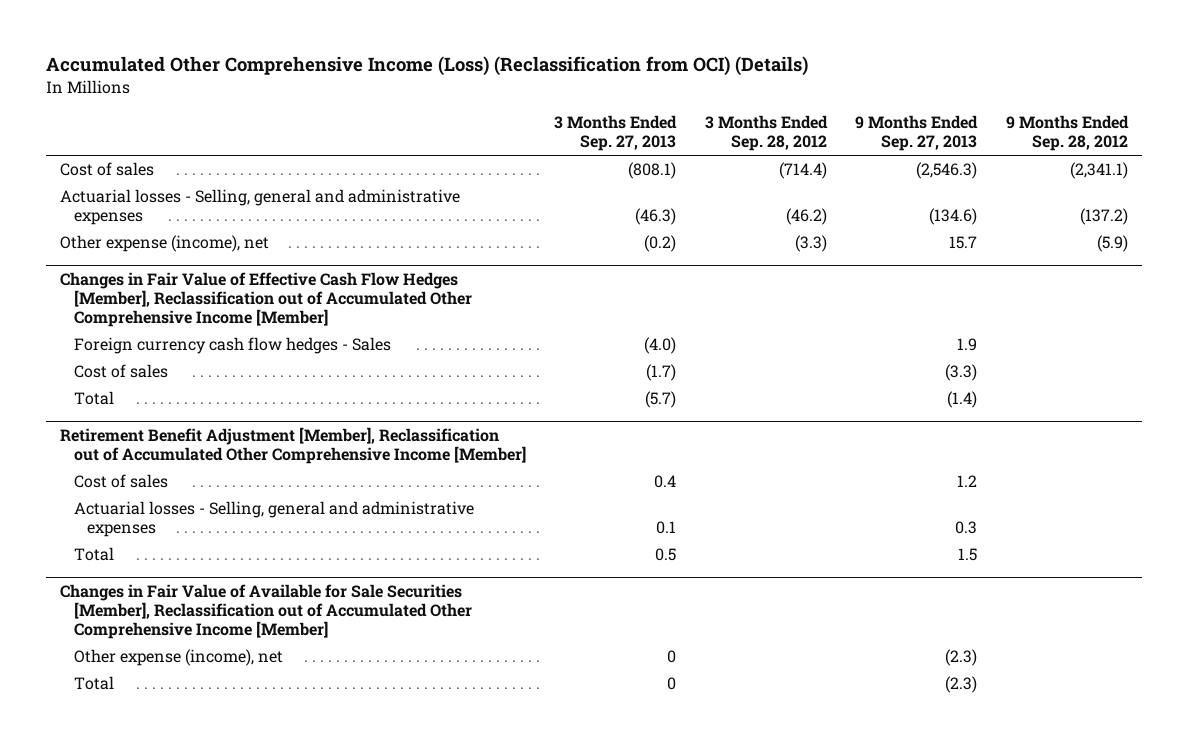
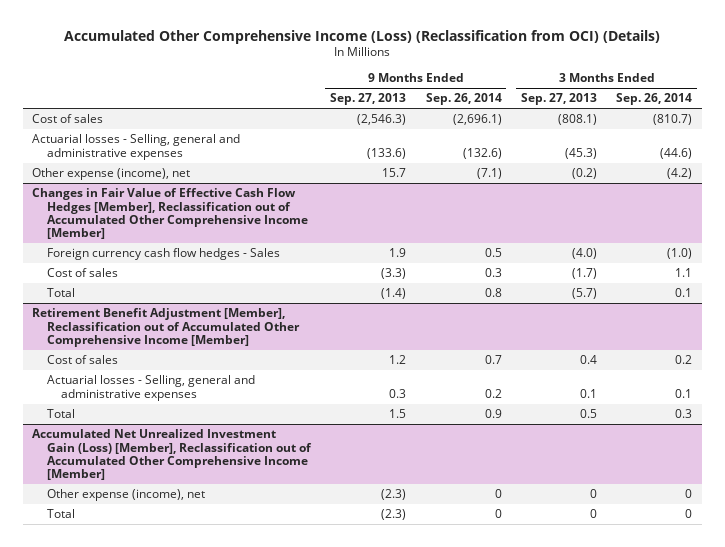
[704,115,828,152] 3 Months Ended Sep. 28, 2012 -> none
[1005,115,1129,152] 9 Months Ended Sep. 28, 2012 -> none
none -> [425,93,502,106] Sep. 26, 2014
none -> [616,93,693,106] Sep. 26, 2014
[635,208,677,226] (46.3) -> [564,147,597,159] (45.3)
[929,208,978,226] (134.6) -> [367,147,407,159] (133.6)
[60,583,472,640] Changes in Fair Value of Available for Sale Securities [Member], Reclassification out of Accumulated Other Comprehensive Income [Member] -> none
none -> [32,429,312,481] Accumulated Net Unrealized Investment Gain (Loss) [Member], Reclassification out of Accumulated Other Comprehensive Income [Member]

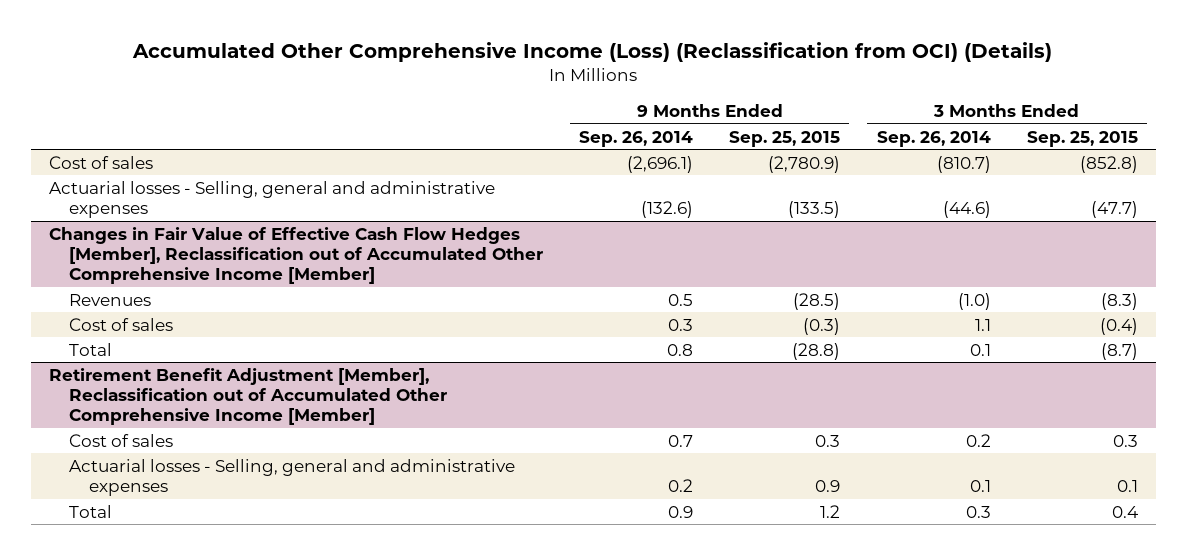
[330,93,407,106] Sep. 27, 2013 -> none
[520,93,597,106] Sep. 27, 2013 -> none
none -> [729,130,841,147] Sep. 25, 2015
none -> [1026,130,1138,147] Sep. 25, 2015
[32,168,191,181] Other expense (income), net -> none
[46,248,280,261] Foreign currency cash flow hedges - Sales -> [68,293,151,306] Revenues
[32,429,312,481] Accumulated Net Unrealized Investment Gain (Loss) [Member], Reclassification out of Accumulated Other Comprehensive Income [Member] -> none
[46,489,205,502] Other expense (income), net -> none
[46,509,75,519] Total -> none

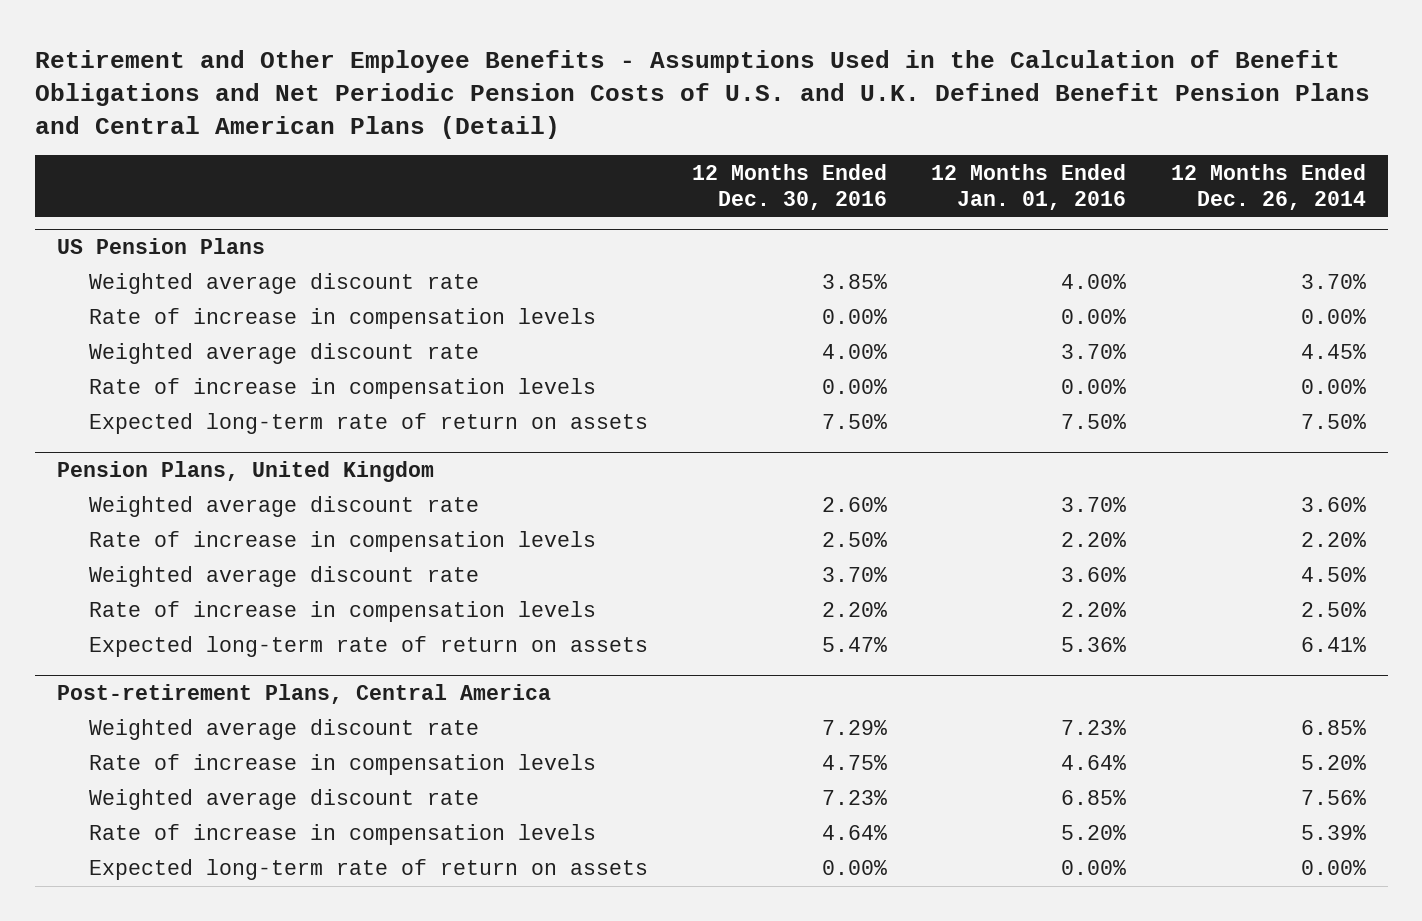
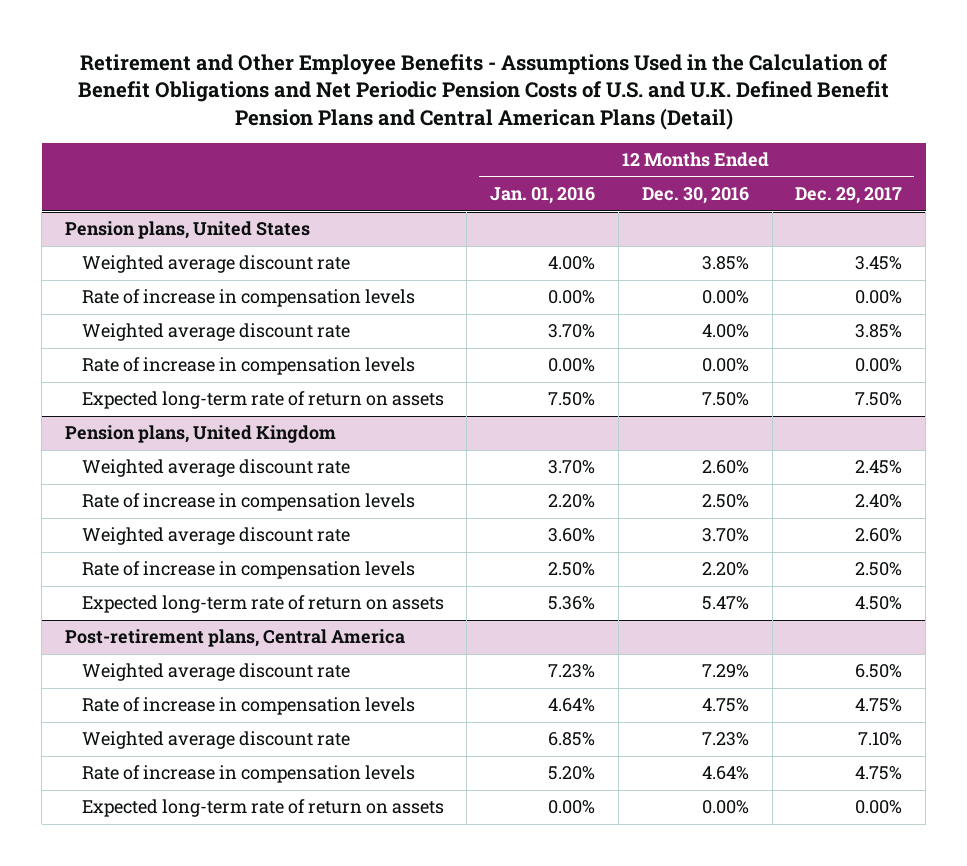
[1170,163,1366,210] 12 Months Ended Dec. 26, 2014 -> none
none -> [795,187,903,205] Dec. 29, 2017
[56,238,265,255] US Pension Plans -> none
none -> [65,221,311,240] Pension plans, United States
[56,461,434,483] Pension Plans, United Kingdom -> [65,425,337,444] Pension plans, United Kingdom
[1061,602,1127,618] 2.20% -> [548,562,596,577] 2.50%
[56,684,551,705] Post-retirement Plans, Central America -> [65,629,406,648] Post-retirement plans, Central America

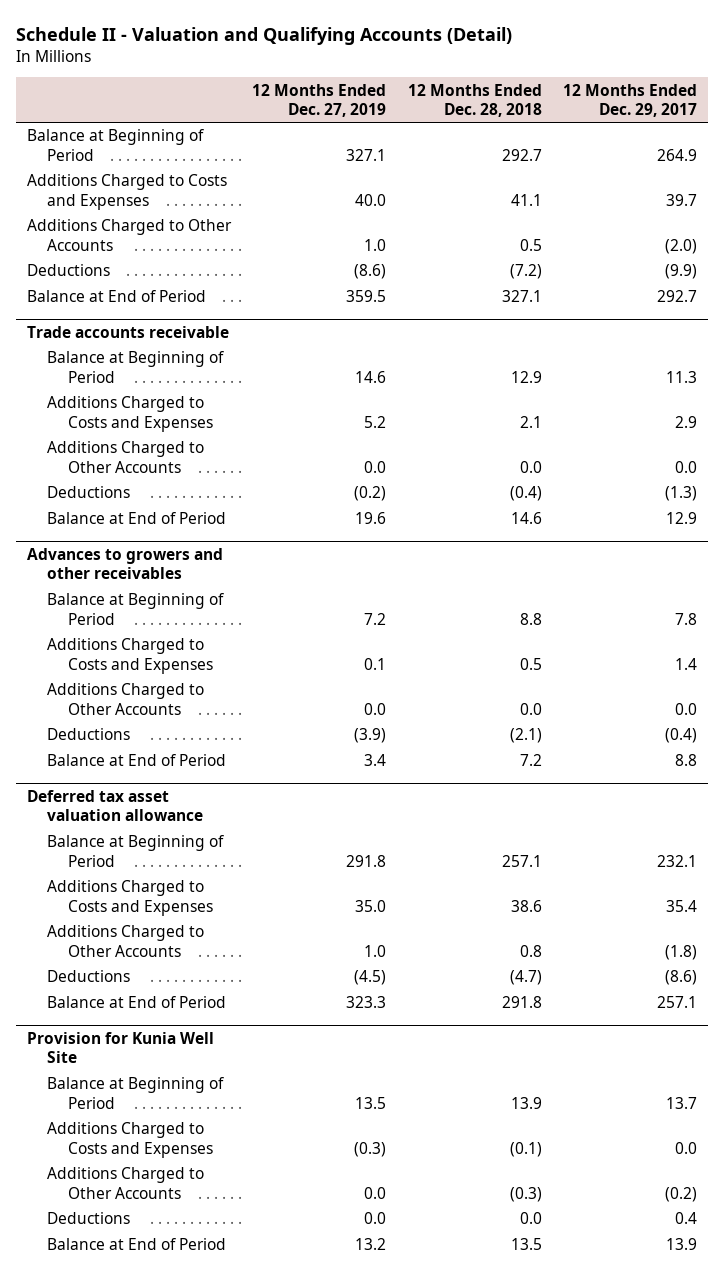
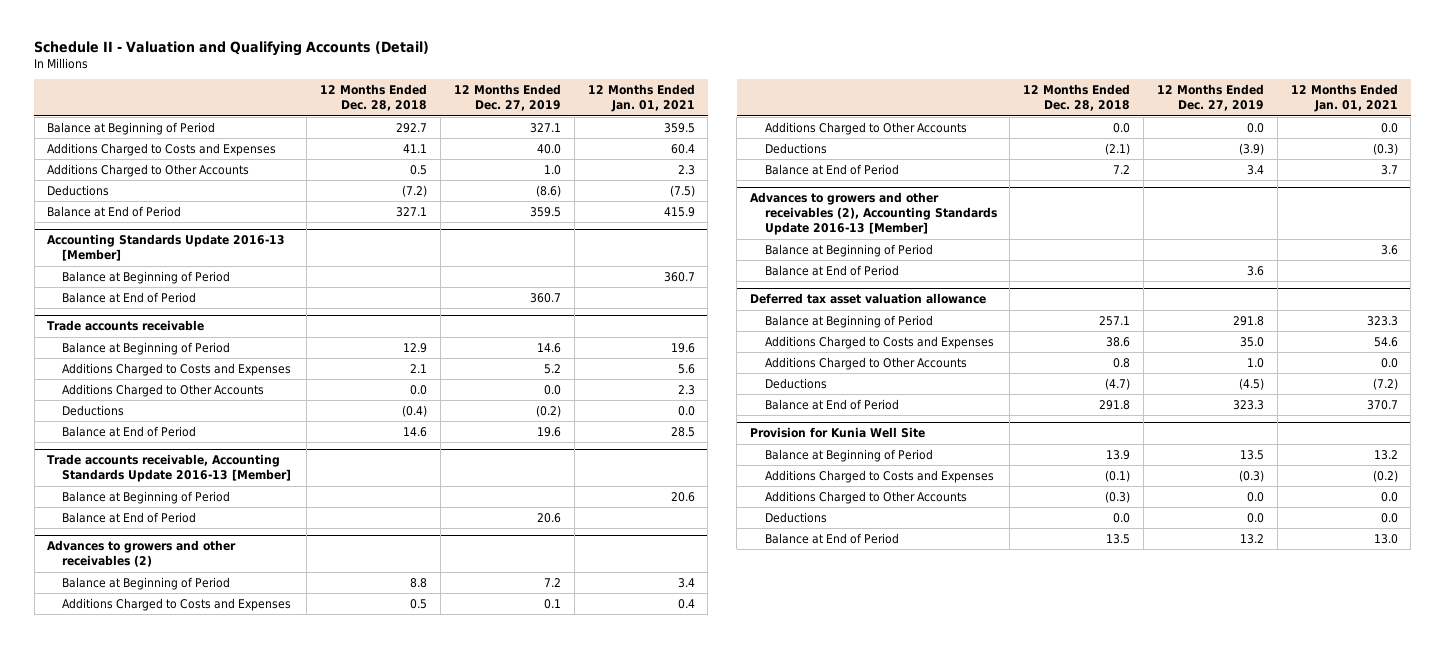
[563,83,698,118] 12 Months Ended Dec. 29, 2017 -> none
none -> [587,84,695,113] 12 Months Ended Jan. 01, 2021
none -> [47,234,286,262] Accounting Standards Update 2016-13 [Member]
none -> [61,270,230,284] Balance at Beginning of Period
none -> [61,291,196,303] Balance at End of Period
none -> [47,454,291,483] Trade accounts receivable, Accounting Standards Update 2016-13 [Member]
none -> [61,490,230,504] Balance at Beginning of Period
none -> [61,511,196,523] Balance at End of Period
[26,548,223,580] Advances to growers and other receivables -> [47,540,237,568] Advances to growers and other receivables (2)
none -> [750,192,997,236] Advances to growers and other receivables (2), Accounting Standards Update 2016-13 [Member]
none -> [764,243,933,257] Balance at Beginning of Period
none -> [764,264,899,276] Balance at End of Period

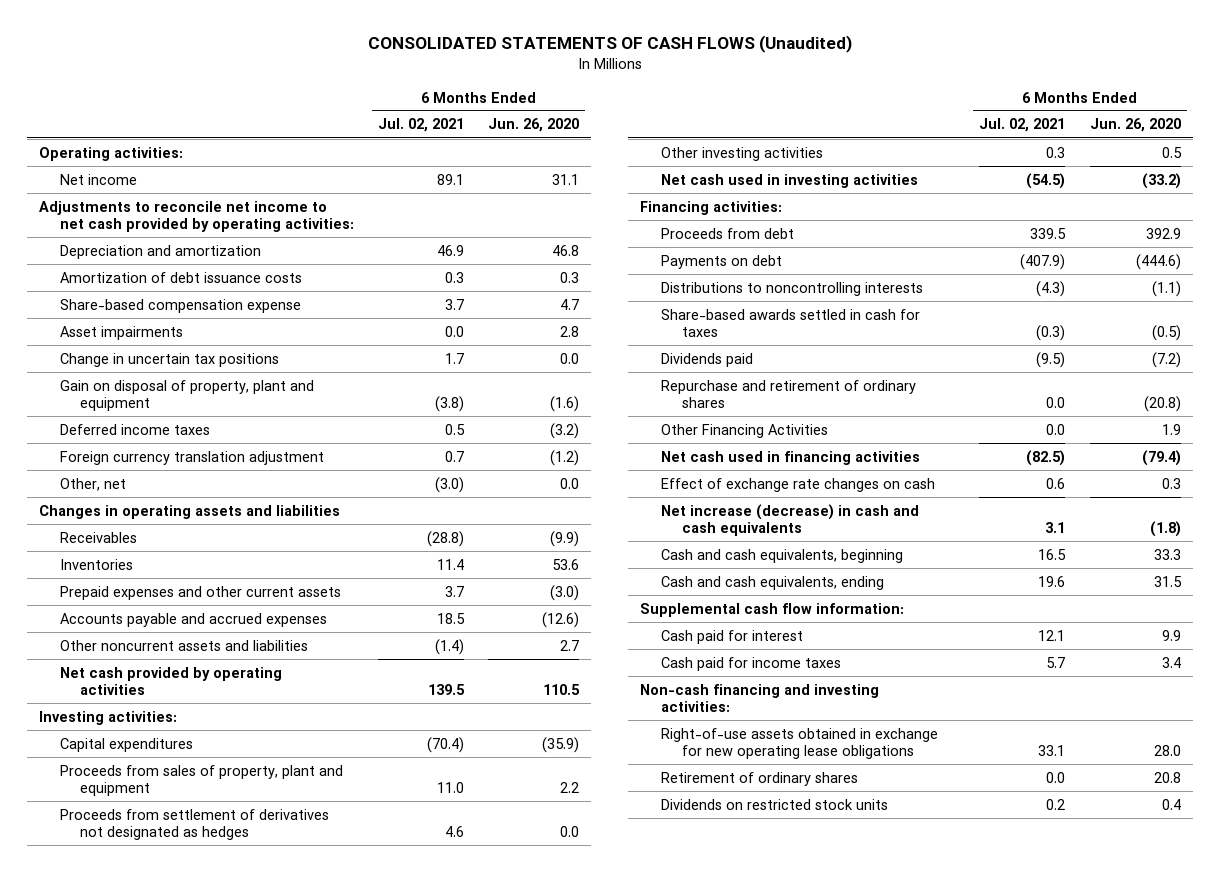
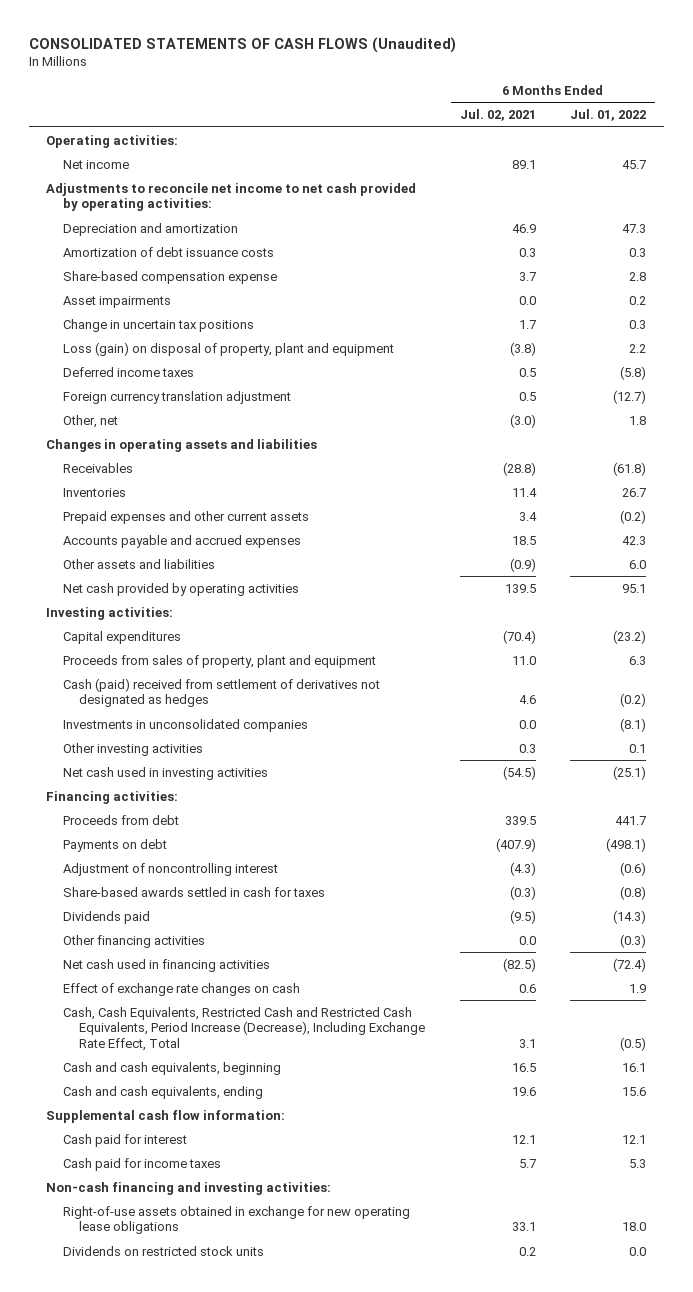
[488,118,580,133] Jun. 26, 2020 -> none
none -> [570,109,647,122] Jul. 01, 2022
[59,379,314,412] Gain on disposal of property, plant and equipment -> [62,341,394,356] Loss (gain) on disposal of property, plant and equipment
[444,450,464,462] 0.7 -> [518,391,536,401] 0.5
[444,585,464,597] 3.7 -> [518,511,537,521] 3.4
[59,639,308,651] Other noncurrent assets and liabilities -> [62,558,215,569] Other assets and liabilities
[434,638,464,655] (1.4) -> [509,557,536,572] (0.9)
[59,808,329,841] Proceeds from settlement of derivatives not designated as hedges -> [62,677,380,708] Cash (paid) received from settlement of derivatives not designated as hedges
none -> [62,718,308,732] Investments in unconsolidated companies
[660,281,923,296] Distributions to noncontrolling interests -> [62,862,278,876] Adjustment of noncontrolling interest
[660,379,916,409] Repurchase and retirement of ordinary shares -> none
[660,423,828,438] Other Financing Activities -> [62,934,205,948] Other financing activities
[660,503,919,537] Net increase (decrease) in cash and cash equivalents -> [62,1006,425,1051] Cash, Cash Equivalents, Restricted Cash and Restricted Cash Equivalents, Period Increase (Decrease), Including Exchange Rate Effect, Total
[660,771,858,786] Retirement of ordinary shares -> none

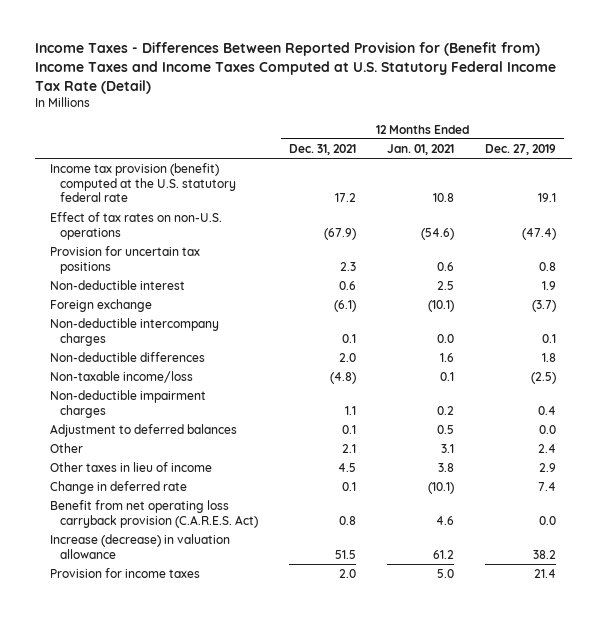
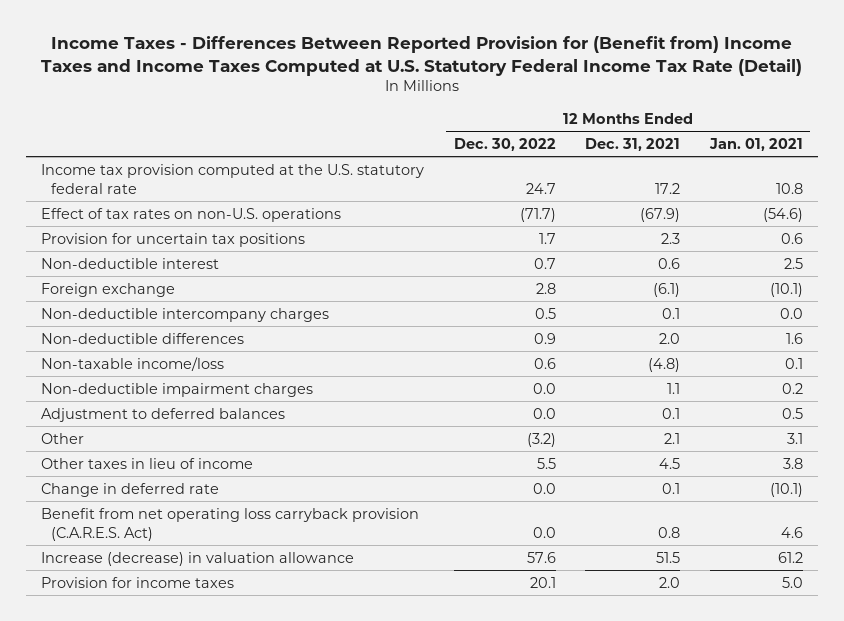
[485,144,557,156] Dec. 27, 2019 -> none
none -> [453,137,556,151] Dec. 30, 2022
[50,163,237,203] Income tax provision (benefit) computed at the U.S. statutory federal rate -> [41,163,425,194] Income tax provision computed at the U.S. statutory federal rate

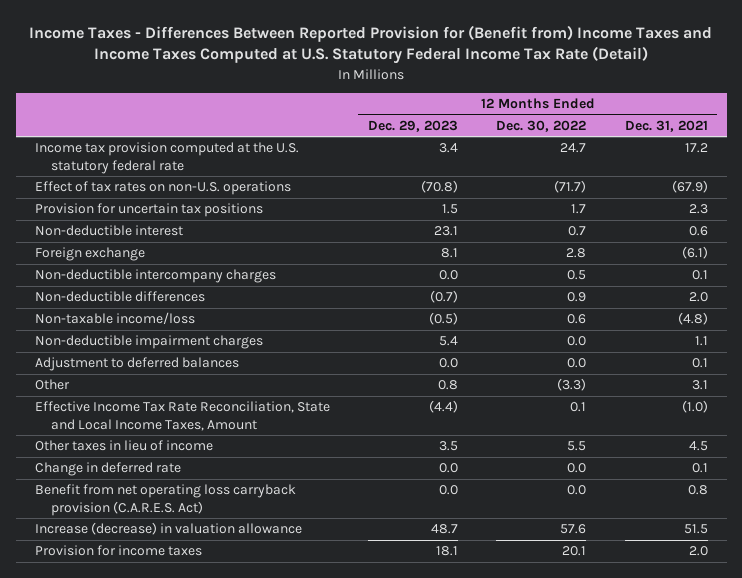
[709,137,804,151] Jan. 01, 2021 -> none
none -> [368,119,459,132] Dec. 29, 2023
[526,432,556,447] (3.2) -> [557,378,587,392] (3.3)
[664,432,681,444] 2.1 -> [691,380,708,391] 3.1
none -> [34,401,330,431] Effective Income Tax Rate Reconciliation, State and Local Income Taxes, Amount

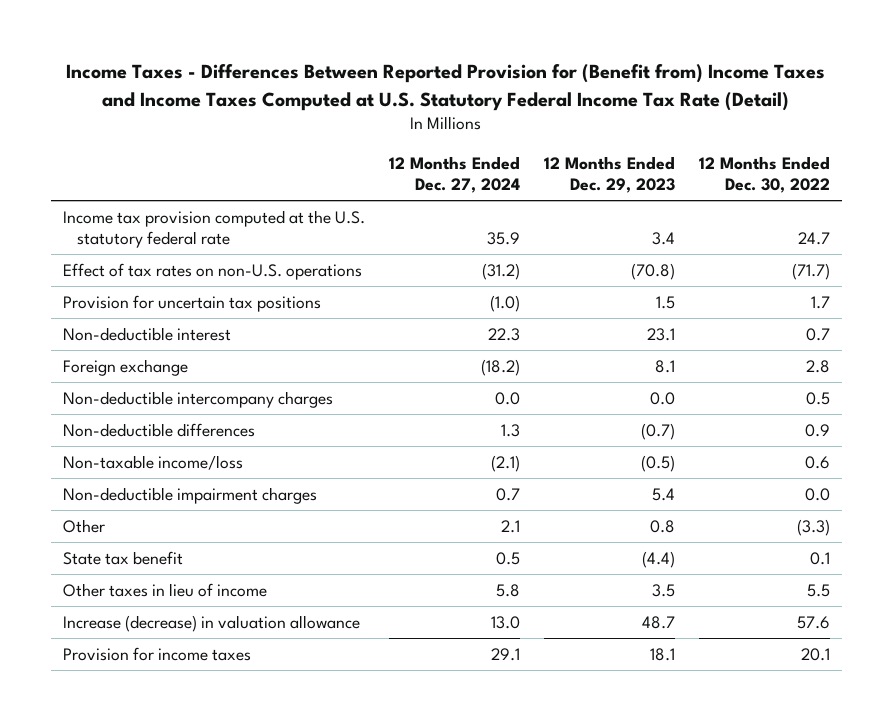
[624,119,708,132] Dec. 31, 2021 -> none
none -> [388,155,520,193] 12 Months Ended Dec. 27, 2024
[34,357,239,372] Adjustment to deferred balances -> none
[34,401,330,431] Effective Income Tax Rate Reconciliation, State and Local Income Taxes, Amount -> [63,550,184,565] State tax benefit
[34,462,181,477] Change in deferred rate -> none
[34,484,296,516] Benefit from net operating loss carryback provision (C.A.R.E.S. Act) -> none

